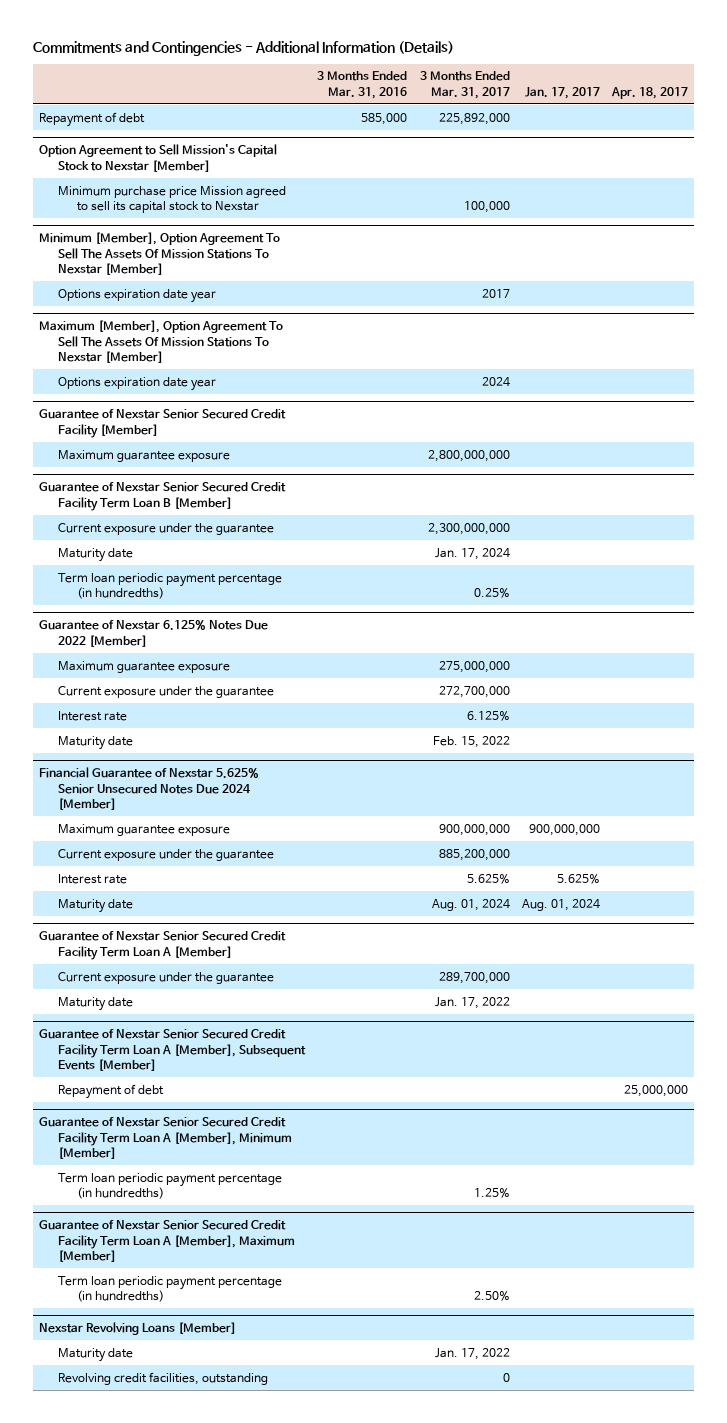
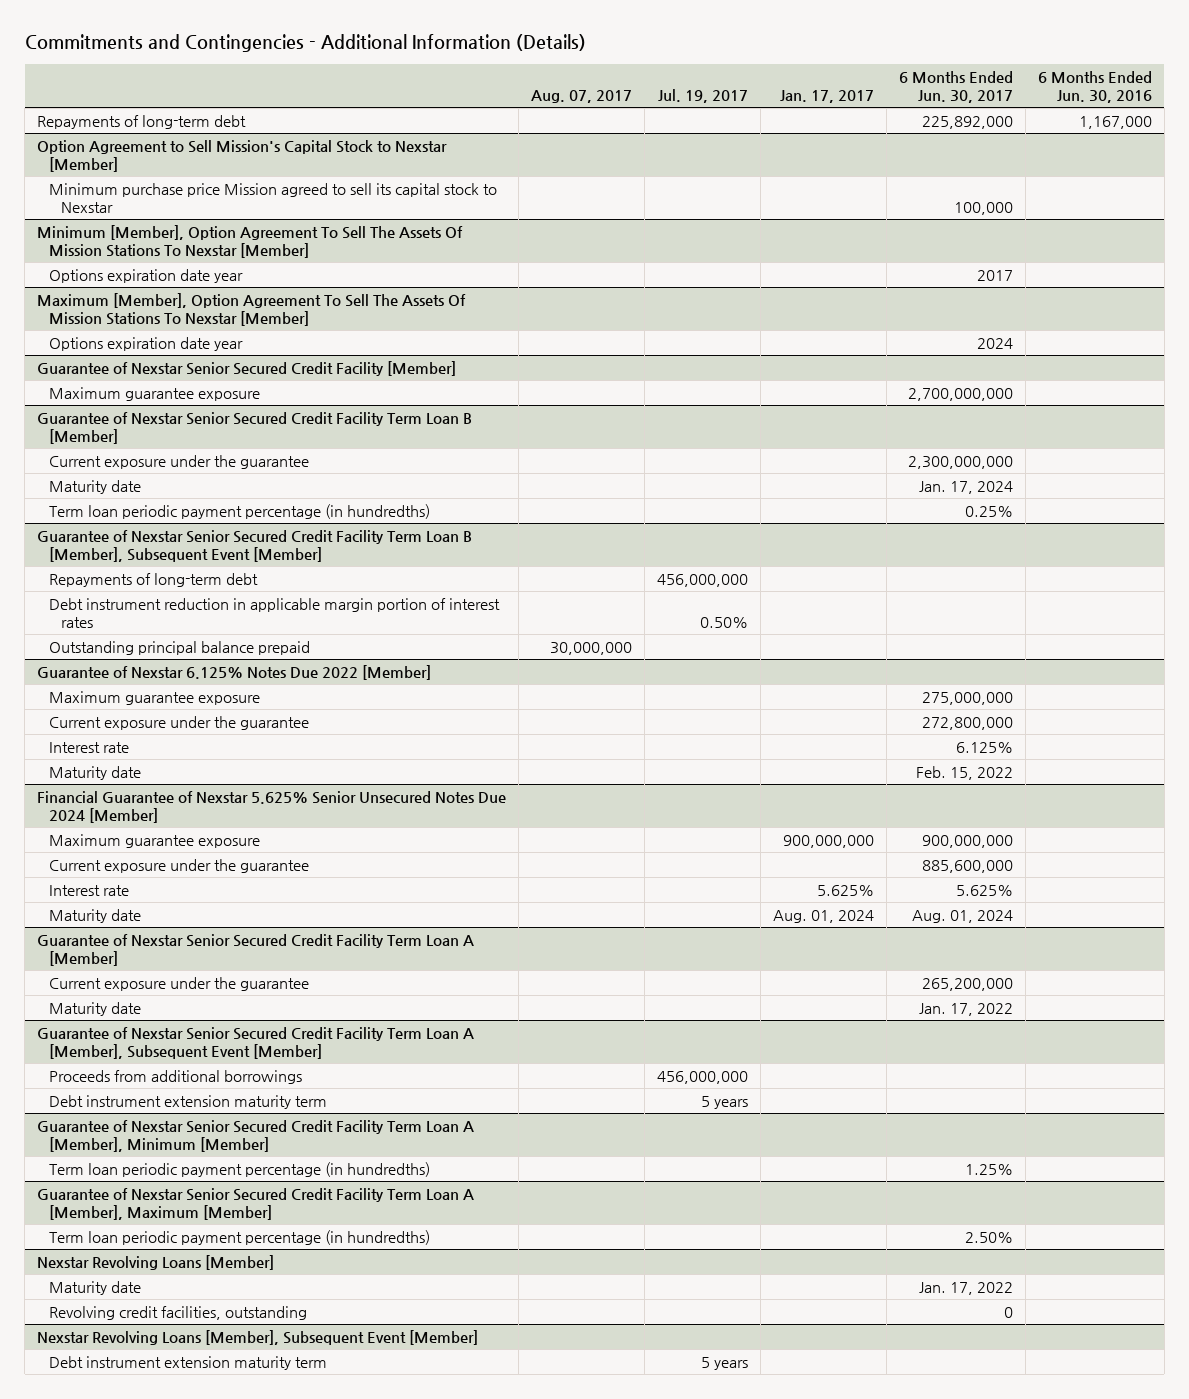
[317,71,408,99] 3 Months Ended Mar. 31, 2016 -> none
[419,71,510,99] 3 Months Ended Mar. 31, 2017 -> none
[611,86,689,99] Apr. 18, 2017 -> none
none -> [531,89,633,103] Aug. 07, 2017
none -> [658,88,749,103] Jul. 19, 2017
none -> [898,70,1013,103] 6 Months Ended Jun. 30, 2017
none -> [1037,70,1152,103] 6 Months Ended Jun. 30, 2016
[38,111,145,127] Repayment of debt -> [37,114,247,129] Repayments of long-term debt
none -> [37,529,473,563] Guarantee of Nexstar Senior Secured Credit Facility Term Loan B [Member], Subsequent Event [Member]
none -> [49,572,259,587] Repayments of long-term debt
none -> [49,597,501,629] Debt instrument reduction in applicable margin portion of interest rates
none -> [49,640,311,655] Outstanding principal balance prepaid
[58,1083,165,1099] Repayment of debt -> none
[38,1029,307,1071] Guarantee of Nexstar Senior Secured Credit Facility Term Loan A [Member], Subsequent Events [Member] -> [37,1026,475,1060] Guarantee of Nexstar Senior Secured Credit Facility Term Loan A [Member], Subsequent Event [Member]
none -> [49,1069,303,1084] Proceeds from additional borrowings
none -> [49,1094,328,1109] Debt instrument extension maturity term
none -> [37,1329,479,1345] Nexstar Revolving Loans [Member], Subsequent Event [Member]
none -> [49,1355,328,1370] Debt instrument extension maturity term

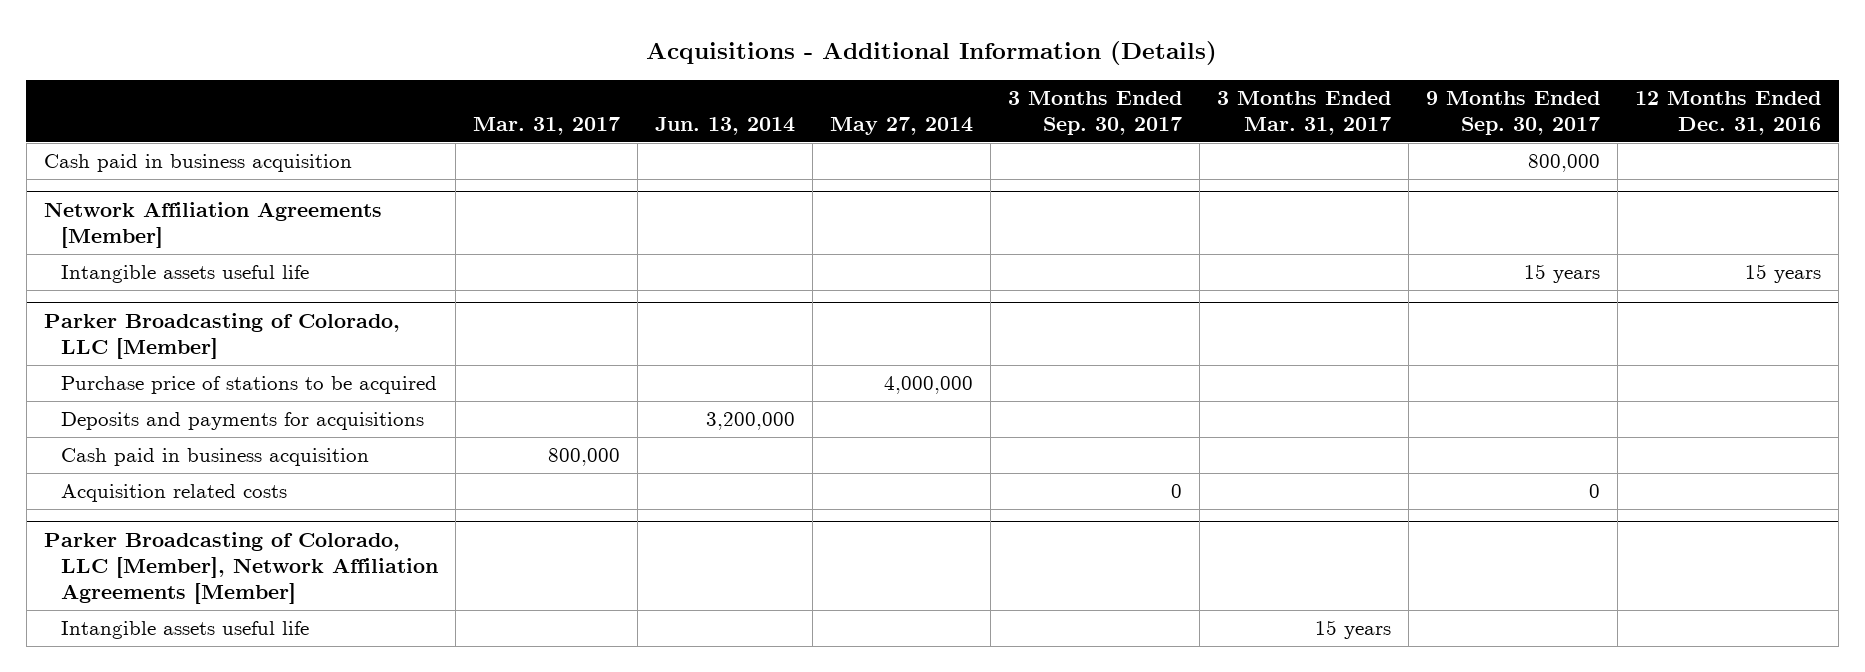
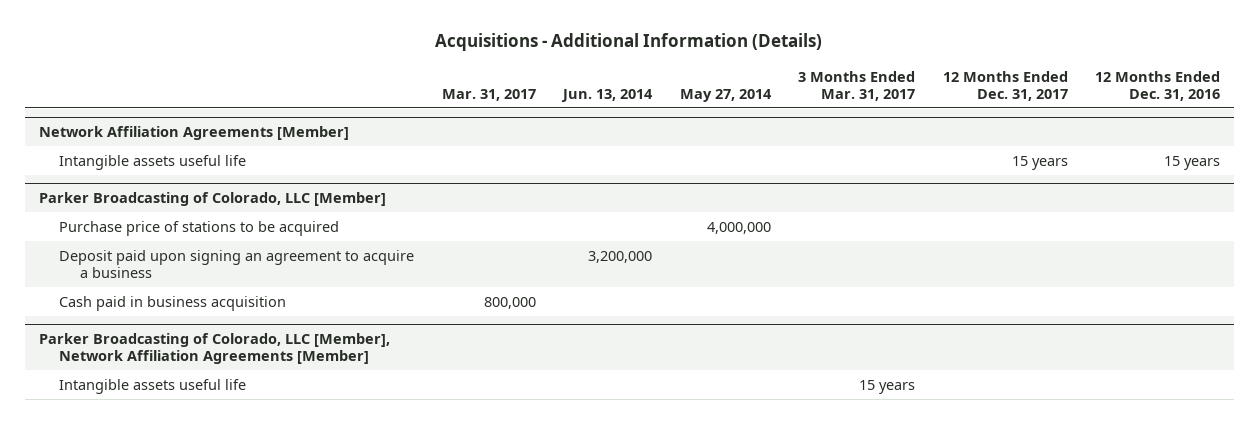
[1008,91,1183,136] 3 Months Ended Sep. 30, 2017 -> none
[1426,91,1601,136] 9 Months Ended Sep. 30, 2017 -> none
none -> [942,70,1068,101] 12 Months Ended Dec. 31, 2017
[43,154,352,173] Cash paid in business acquisition -> none
[61,412,425,431] Deposits and payments for acquisitions -> [59,249,415,278] Deposit paid upon signing an agreement to acquire a business
[61,484,288,503] Acquisition related costs -> none

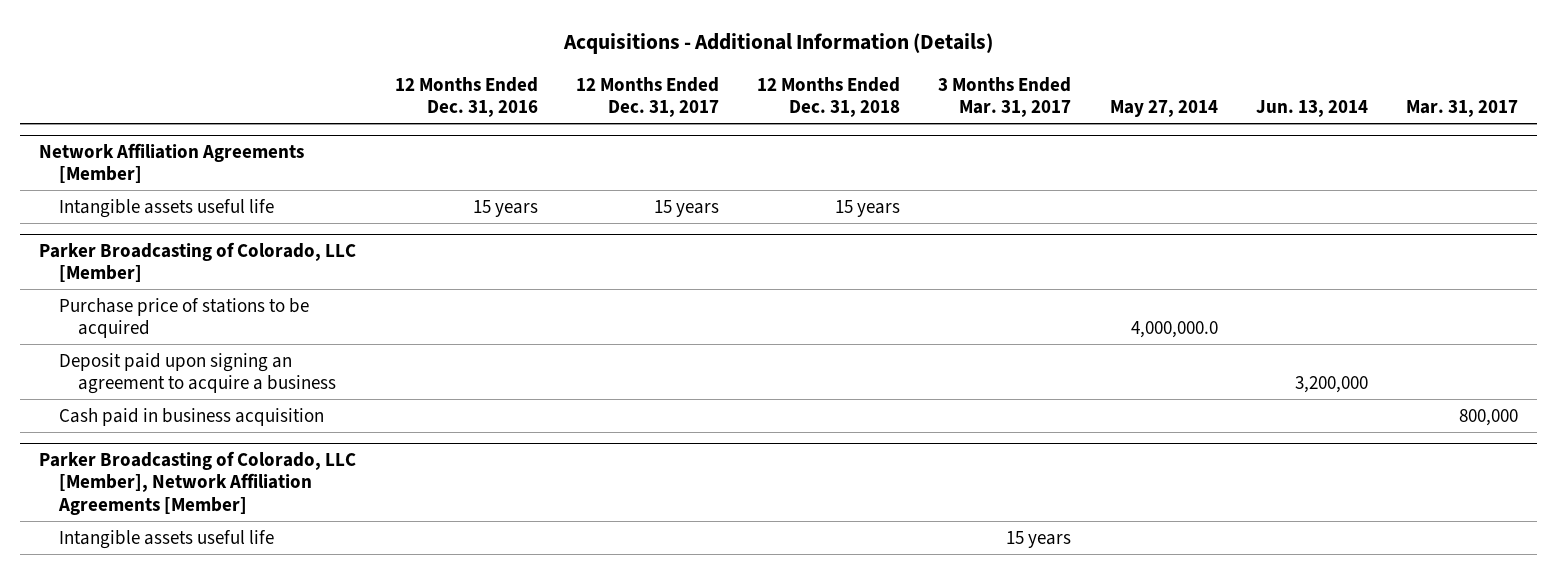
none -> [757,76,901,118] 12 Months Ended Dec. 31, 2018
[706,221,771,234] 4,000,000 -> [1130,320,1218,338] 4,000,000.0

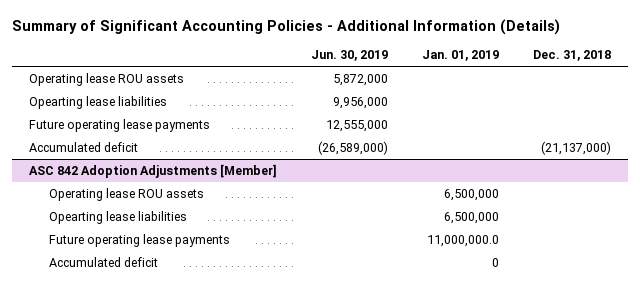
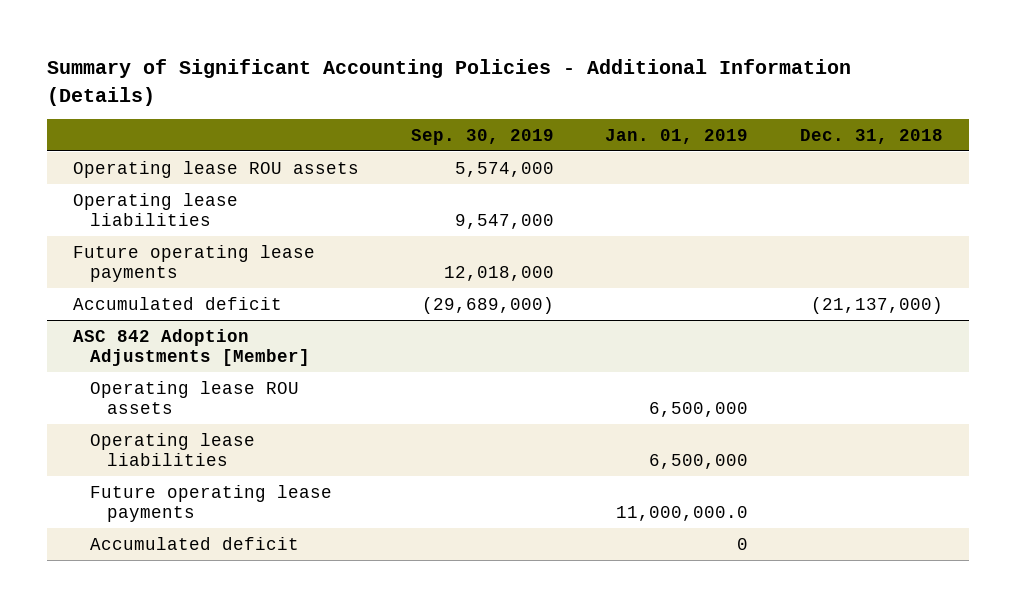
[311,50,389,62] Jun. 30, 2019 -> none
none -> [410,128,554,145] Sep. 30, 2019
[28,95,167,109] Opearting lease liabilities -> [72,192,238,227] Operating lease liabilities
[48,210,187,224] Opearting lease liabilities -> [89,432,255,467] Operating lease liabilities

